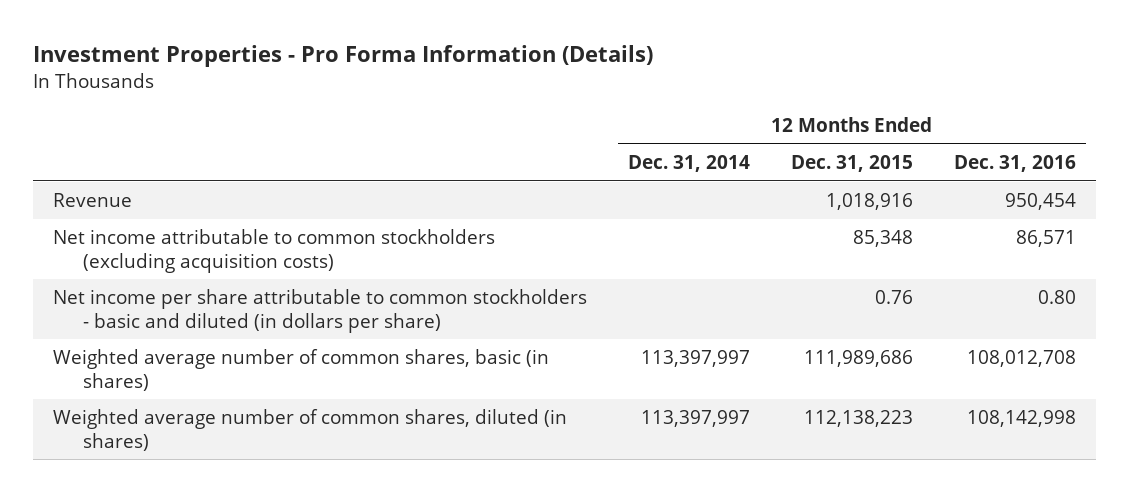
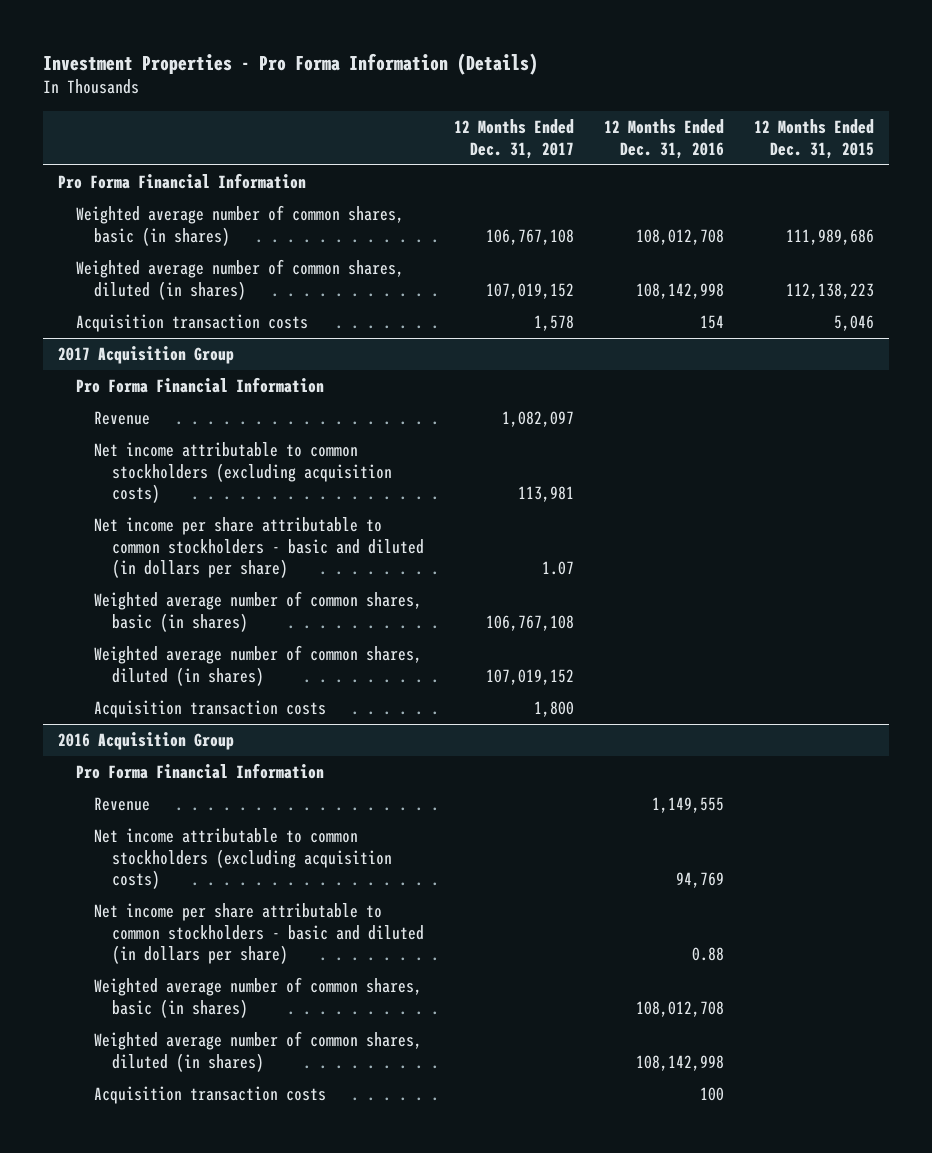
[628,154,751,172] Dec. 31, 2014 -> none
none -> [454,119,575,159] 12 Months Ended Dec. 31, 2017
[53,193,133,208] Revenue -> none
[53,229,496,273] Net income attributable to common stockholders (excluding acquisition costs) -> none
[53,289,588,333] Net income per share attributable to common stockholders - basic and diluted (in dollars per share) -> none
none -> [57,173,306,190] Pro Forma Financial Information
none -> [75,314,308,333] Acquisition transaction costs
none -> [57,346,234,365] 2017 Acquisition Group
none -> [75,377,324,394] Pro Forma Financial Information
none -> [94,411,151,426] Revenue
none -> [94,442,393,504] Net income attributable to common stockholders (excluding acquisition costs)
none -> [94,517,425,579] Net income per share attributable to common stockholders - basic and diluted (in dollars per share)
none -> [94,591,423,632] Weighted average number of common shares, basic (in shares)
none -> [94,645,423,686] Weighted average number of common shares, diluted (in shares)
none -> [94,700,327,719] Acquisition transaction costs
none -> [57,732,234,751] 2016 Acquisition Group
none -> [75,763,324,780] Pro Forma Financial Information
none -> [94,797,151,812] Revenue
none -> [94,828,393,890] Net income attributable to common stockholders (excluding acquisition costs)
none -> [94,903,425,965] Net income per share attributable to common stockholders - basic and diluted (in dollars per share)
none -> [94,977,423,1018] Weighted average number of common shares, basic (in shares)
none -> [94,1031,423,1072] Weighted average number of common shares, diluted (in shares)
none -> [94,1086,327,1105] Acquisition transaction costs

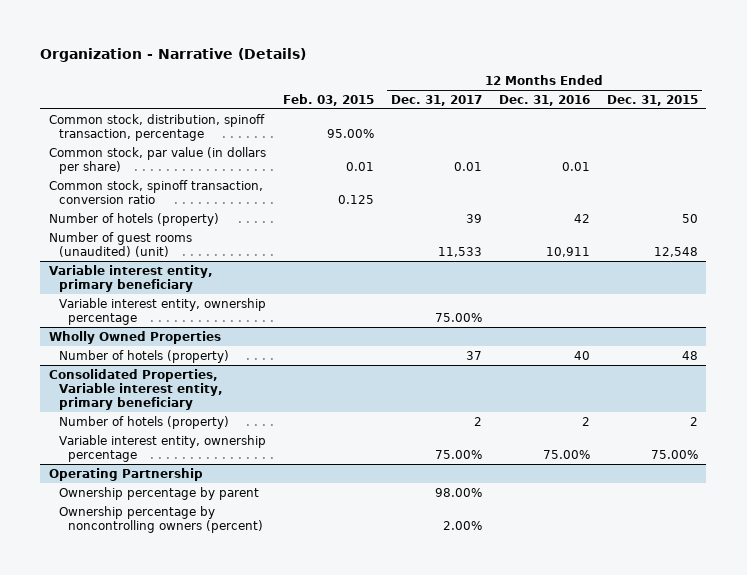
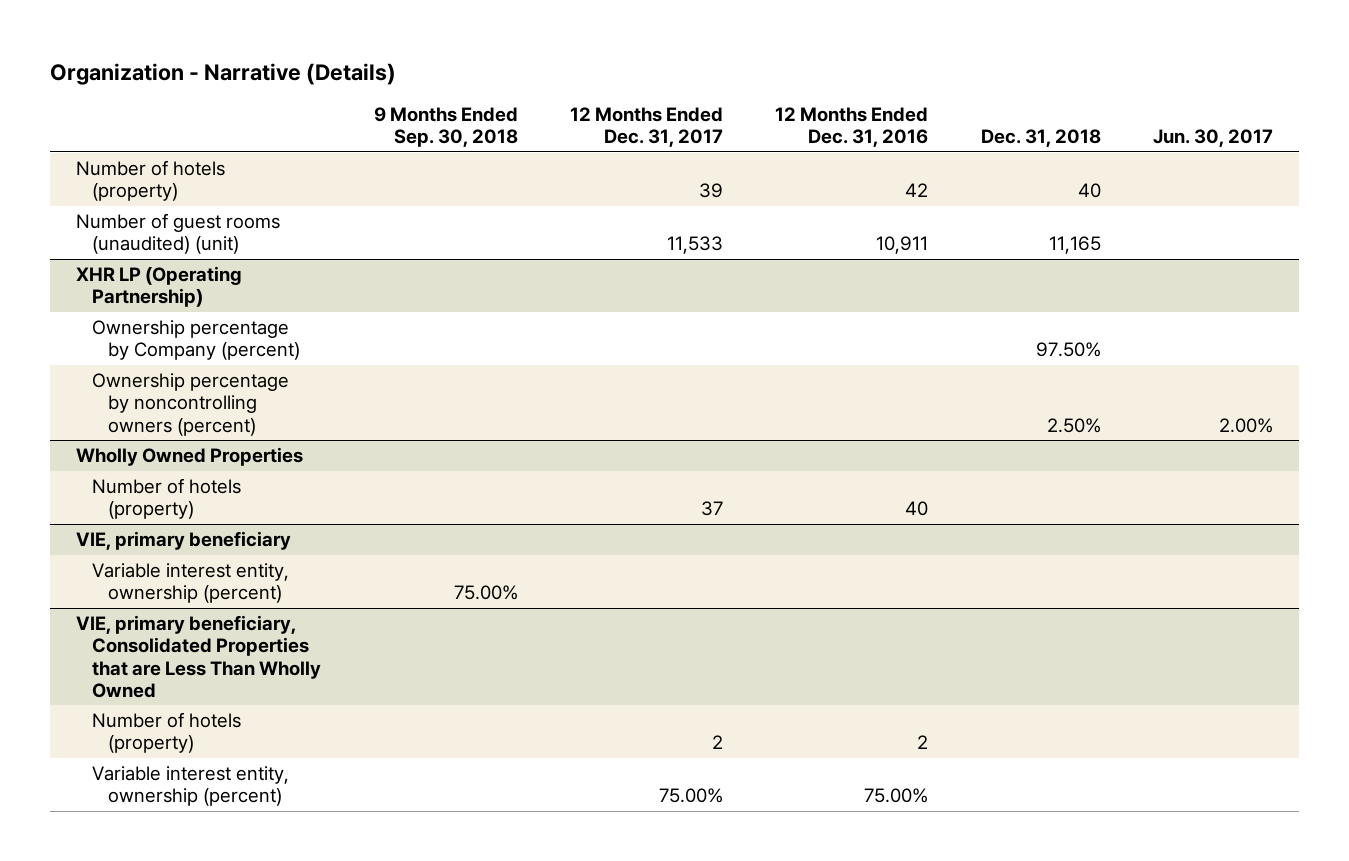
[282,93,374,106] Feb. 03, 2015 -> none
[606,94,698,106] Dec. 31, 2015 -> none
none -> [373,106,518,148] 9 Months Ended Sep. 30, 2018
none -> [980,129,1101,148] Dec. 31, 2018
none -> [1152,129,1273,148] Jun. 30, 2017
[48,113,265,141] Common stock, distribution, spinoff transaction, percentage -> none
[48,146,266,174] Common stock, par value (in dollars per share) -> none
[48,179,263,204] Common stock, spinoff transaction, conversion ratio -> none
[48,264,213,292] Variable interest entity, primary beneficiary -> none
[58,297,266,325] Variable interest entity, ownership percentage -> none
none -> [76,266,243,308] XHR LP (Operating Partnership)
none -> [92,320,301,361] Ownership percentage by Company (percent)
none -> [92,373,290,436] Ownership percentage by noncontrolling owners (percent)
[48,368,223,410] Consolidated Properties, Variable interest entity, primary beneficiary -> none
none -> [76,531,292,551] VIE, primary beneficiary
none -> [92,563,290,604] Variable interest entity, ownership (percent)
none -> [76,615,322,698] VIE, primary beneficiary, Consolidated Properties that are Less Than Wholly Owned
[48,467,203,481] Operating Partnership -> none
[58,486,259,500] Ownership percentage by parent -> none
[58,505,264,533] Ownership percentage by noncontrolling owners (percent) -> none
[58,434,266,462] Variable interest entity, ownership percentage -> [92,766,290,807] Variable interest entity, ownership (percent)

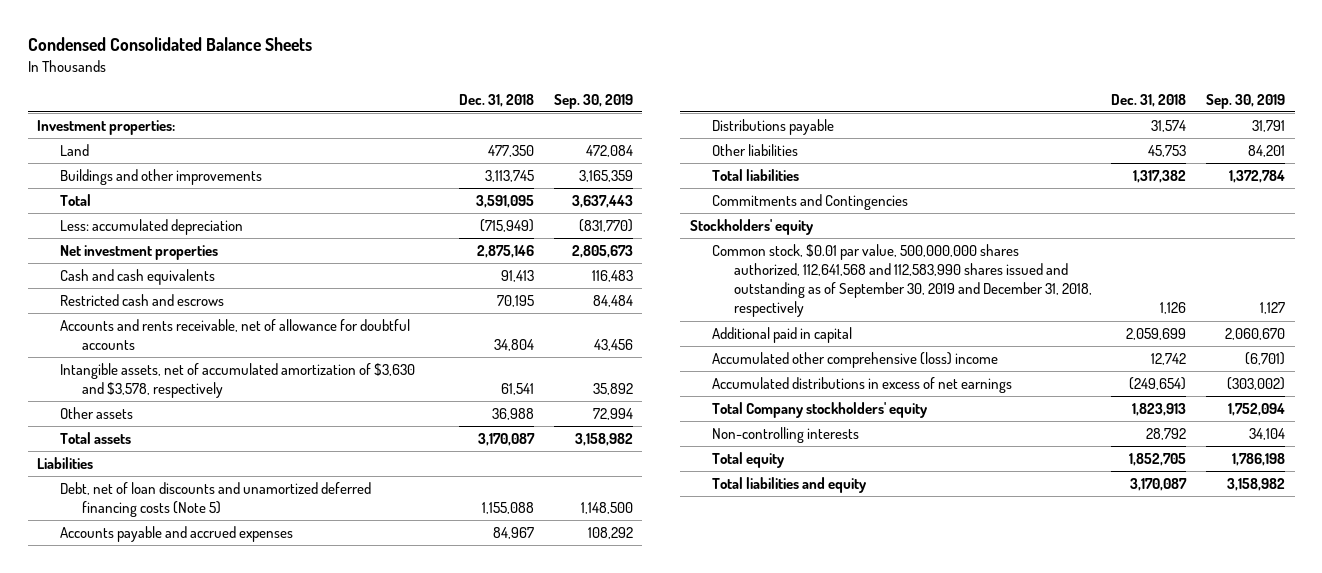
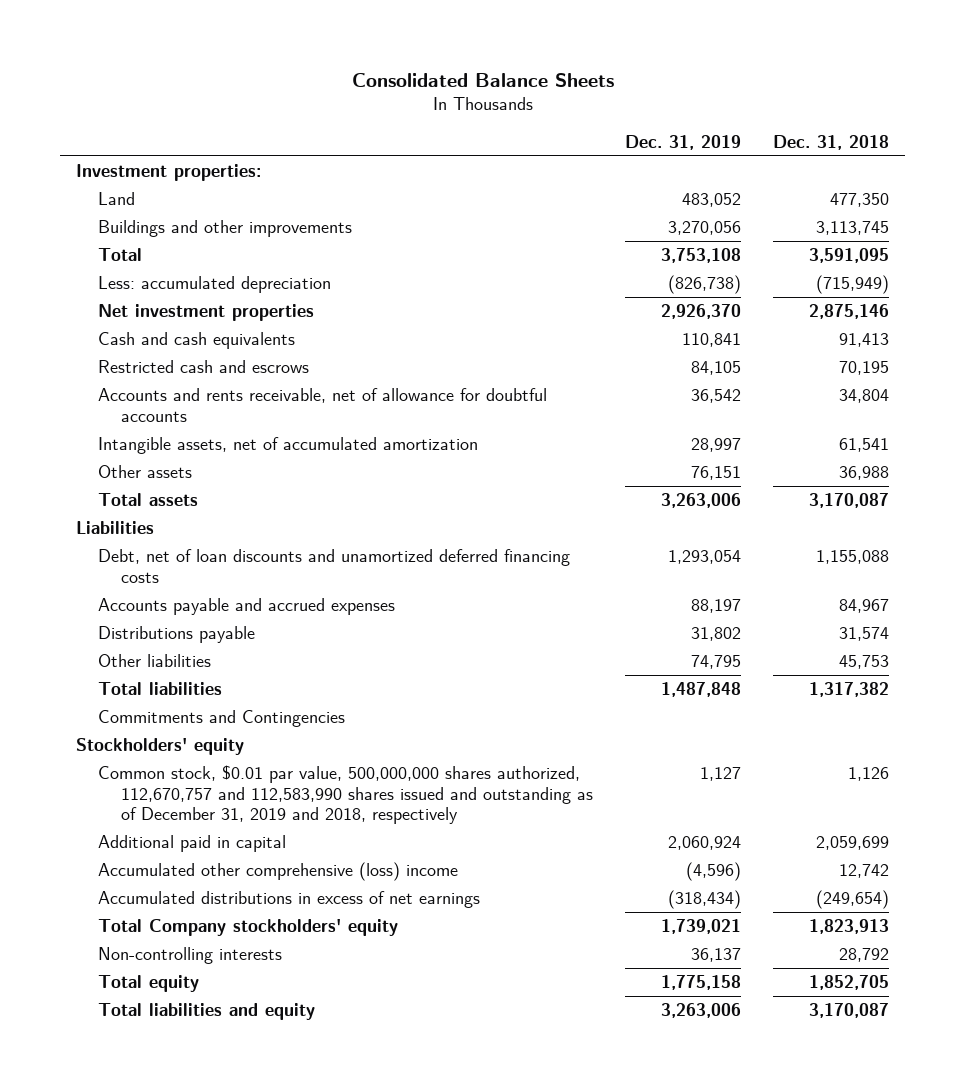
[27,37,312,52] Condensed Consolidated Balance Sheets -> [351,72,614,87] Consolidated Balance Sheets
[553,93,633,109] Sep. 30, 2019 -> none
none -> [625,134,742,150] Dec. 31, 2019
[59,363,415,399] Intangible assets, net of accumulated amortization of $3,630 and $3,578, respectively -> [98,437,479,455] Intangible assets, net of accumulated amortization
[59,482,371,518] Debt, net of loan discounts and unamortized deferred financing costs (Note 5) -> [98,549,571,583] Debt, net of loan discounts and unamortized deferred financing costs
[711,244,1092,318] Common stock, $0.01 par value, 500,000,000 shares authorized, 112,641,568 and 112,583,990 shares issued and outstanding as of September 30, 2019 and December 31, 2018, respectively -> [98,765,593,825] Common stock, $0.01 par value, 500,000,000 shares authorized, 112,670,757 and 112,583,990 shares issued and outstanding as of December 31, 2019 and 2018, respectively

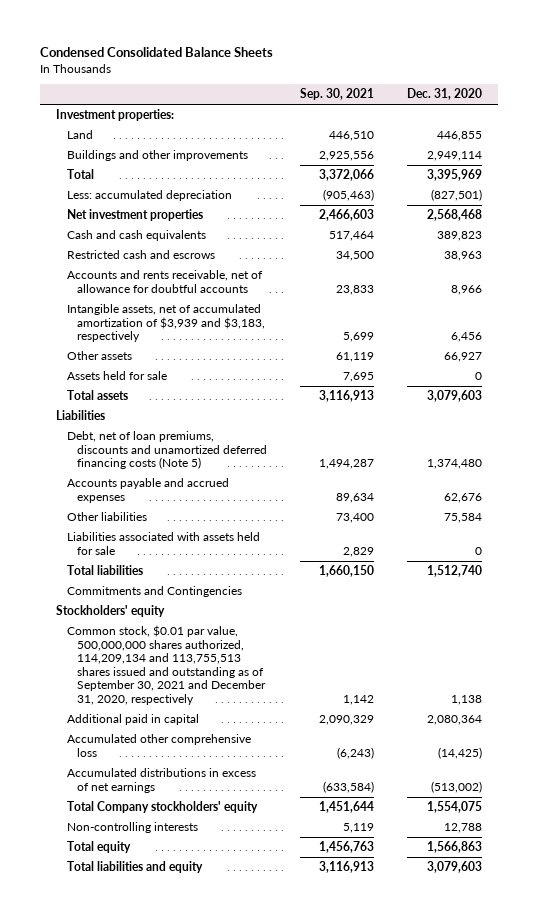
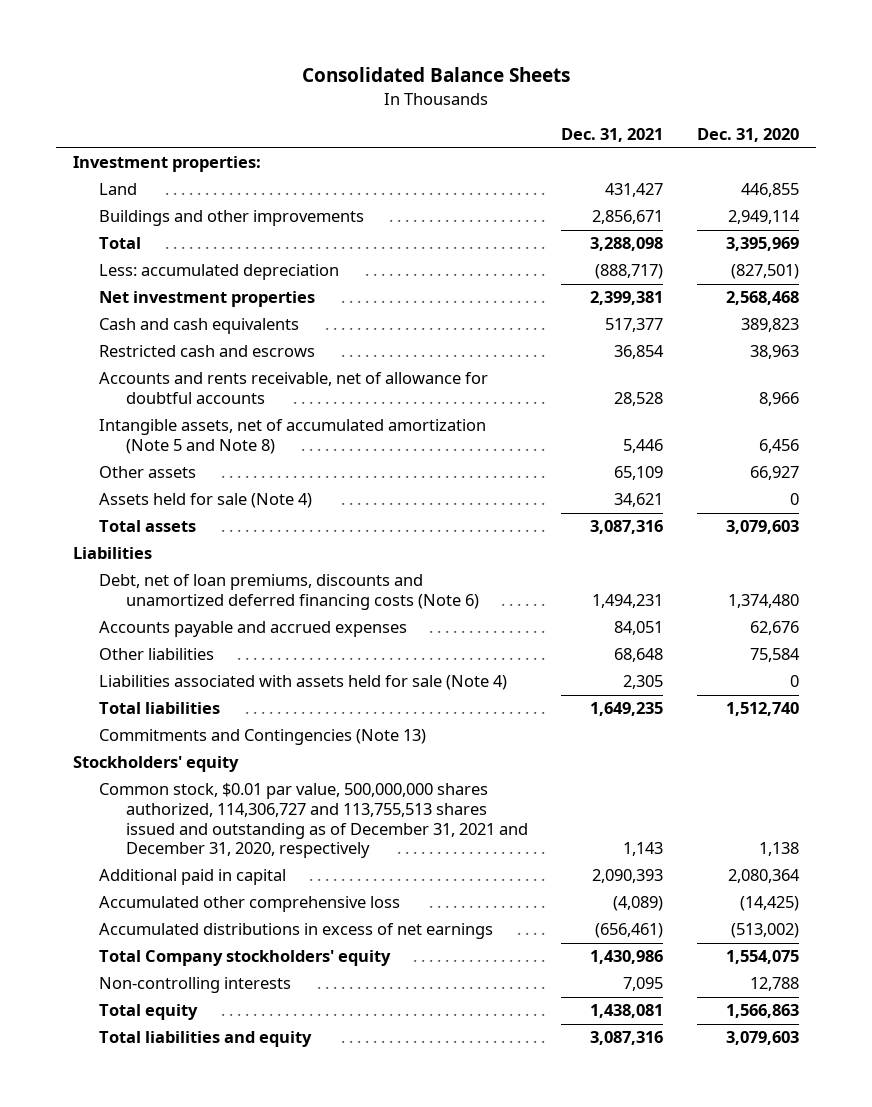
[39,47,273,58] Condensed Consolidated Balance Sheets -> [302,67,571,83] Consolidated Balance Sheets
[299,88,374,101] Sep. 30, 2021 -> none
none -> [561,128,664,143] Dec. 31, 2021
[66,304,266,343] Intangible assets, net of accumulated amortization of $3,939 and $3,183, respectively -> [99,419,487,455] Intangible assets, net of accumulated amortization (Note 5 and Note 8)
[66,371,167,381] Assets held for sale -> [99,493,313,509] Assets held for sale (Note 4)
[66,431,268,470] Debt, net of loan premiums, discounts and unamortized deferred financing costs (Note 5) -> [99,574,479,611] Debt, net of loan premiums, discounts and unamortized deferred financing costs (Note 6)
[66,532,260,555] Liabilities associated with assets held for sale -> [99,675,508,691] Liabilities associated with assets held for sale (Note 4)
[66,586,242,598] Commitments and Contingencies -> [99,729,427,746] Commitments and Contingencies (Note 13)
[66,625,267,705] Common stock, $0.01 par value, 500,000,000 shares authorized, 114,209,134 and 113,755,513 shares issued and outstanding as of September 30, 2021 and December 31, 2020, respectively -> [99,783,528,859] Common stock, $0.01 par value, 500,000,000 shares authorized, 114,306,727 and 113,755,513 shares issued and outstanding as of December 31, 2021 and December 31, 2020, respectively

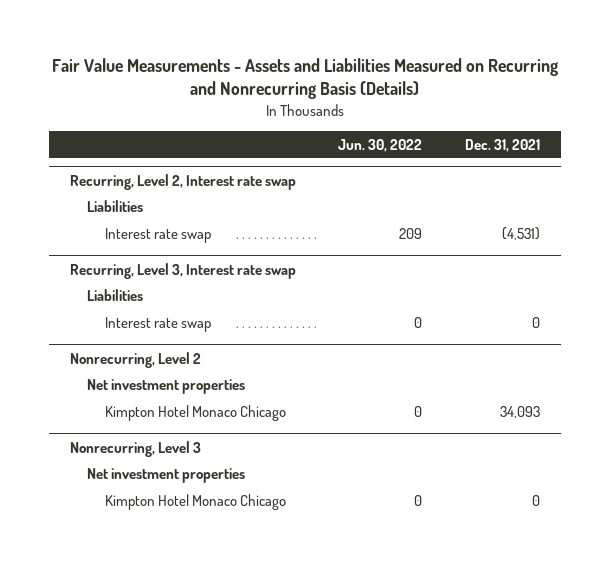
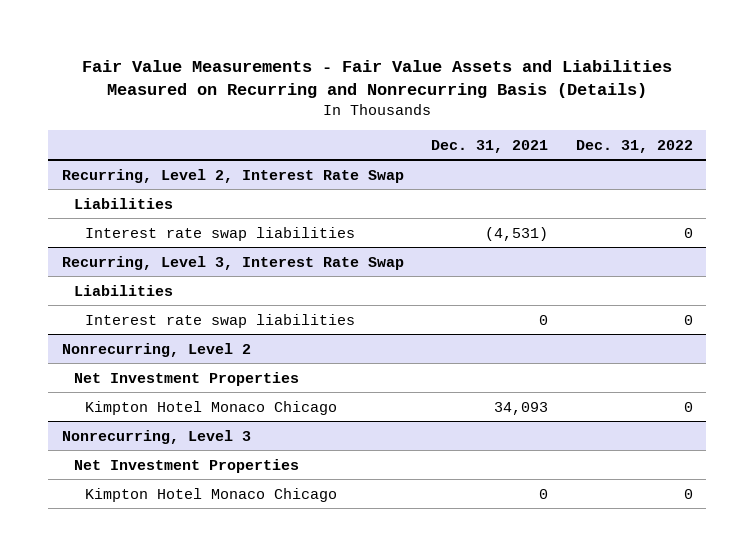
[51,58,558,100] Fair Value Measurements - Assets and Liabilities Measured on Recurring and Nonrecurring Basis (Details) -> [82,59,673,99] Fair Value Measurements - Fair Value Assets and Liabilities Measured on Recurring and Nonrecurring Basis (Details)
[338,138,423,152] Jun. 30, 2022 -> none
none -> [575,139,693,153] Dec. 31, 2022
[69,173,296,190] Recurring, Level 2, Interest rate swap -> [62,168,405,183] Recurring, Level 2, Interest Rate Swap
[104,227,211,243] Interest rate swap -> [85,226,356,241] Interest rate swap liabilities
[69,262,296,279] Recurring, Level 3, Interest rate swap -> [62,255,405,270] Recurring, Level 3, Interest Rate Swap
[104,316,211,332] Interest rate swap -> [85,313,356,328] Interest rate swap liabilities
[87,378,246,394] Net investment properties -> [73,371,299,386] Net Investment Properties
[87,467,246,483] Net investment properties -> [73,458,299,473] Net Investment Properties

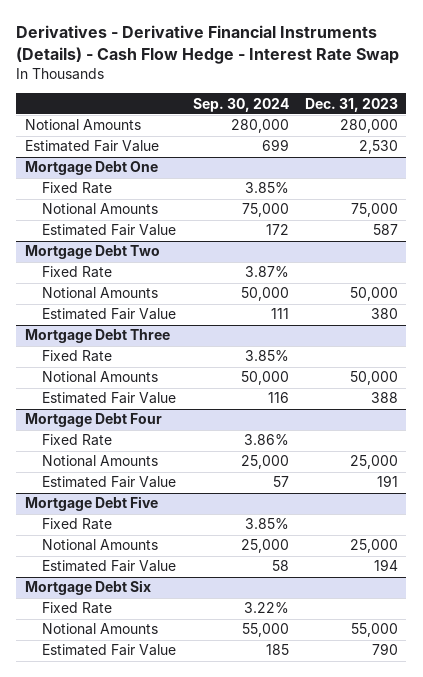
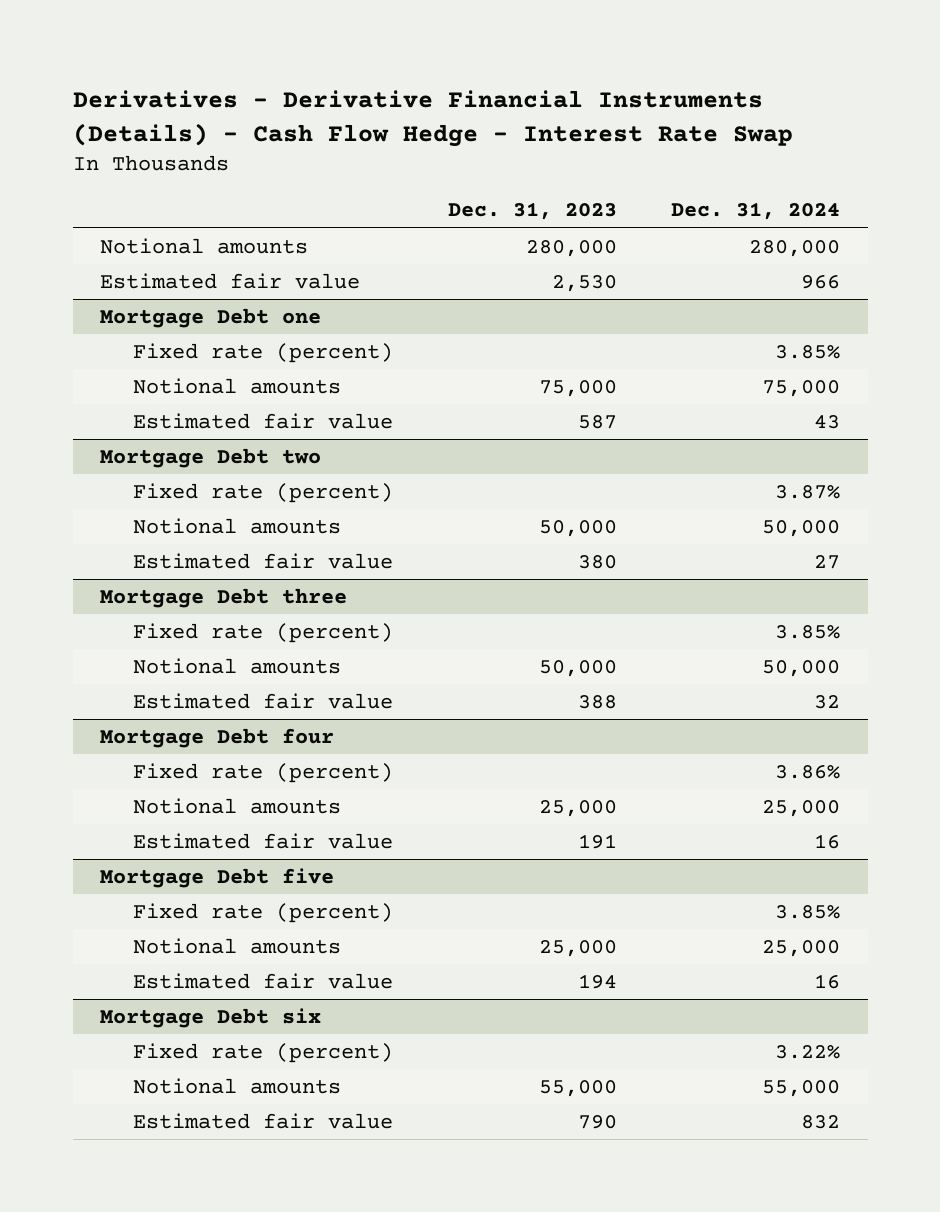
[192,97,289,112] Sep. 30, 2024 -> none
none -> [671,202,841,221] Dec. 31, 2024
[24,119,141,132] Notional Amounts -> [100,238,309,255] Notional amounts
[24,140,159,153] Estimated Fair Value -> [100,273,361,290] Estimated fair value
[24,161,158,176] Mortgage Debt One -> [100,308,322,329] Mortgage Debt one
[42,182,113,195] Fixed Rate -> [132,343,393,364] Fixed rate (percent)
[42,203,159,216] Notional Amounts -> [132,378,341,395] Notional amounts
[42,224,177,237] Estimated Fair Value -> [132,413,393,430] Estimated fair value
[24,245,160,260] Mortgage Debt Two -> [100,448,322,469] Mortgage Debt two
[42,266,113,279] Fixed Rate -> [132,483,393,504] Fixed rate (percent)
[42,287,159,300] Notional Amounts -> [132,518,341,535] Notional amounts
[42,308,177,321] Estimated Fair Value -> [132,553,393,570] Estimated fair value
[24,329,170,344] Mortgage Debt Three -> [100,588,348,609] Mortgage Debt three
[42,350,113,363] Fixed Rate -> [132,623,393,644] Fixed rate (percent)
[42,371,159,384] Notional Amounts -> [132,658,341,675] Notional amounts
[42,392,177,405] Estimated Fair Value -> [132,693,393,710] Estimated fair value
[24,413,162,428] Mortgage Debt Four -> [100,728,335,749] Mortgage Debt four
[42,434,113,447] Fixed Rate -> [132,763,393,784] Fixed rate (percent)
[42,455,159,468] Notional Amounts -> [132,798,341,815] Notional amounts
[42,476,177,489] Estimated Fair Value -> [132,833,393,850] Estimated fair value
[24,496,158,512] Mortgage Debt Five -> [100,868,335,889] Mortgage Debt five
[42,518,113,531] Fixed Rate -> [132,903,393,924] Fixed rate (percent)
[42,539,159,552] Notional Amounts -> [132,938,341,955] Notional amounts
[42,560,177,573] Estimated Fair Value -> [132,973,393,990] Estimated fair value
[24,580,151,596] Mortgage Debt Six -> [100,1008,322,1029] Mortgage Debt six
[42,602,113,615] Fixed Rate -> [132,1043,393,1064] Fixed rate (percent)
[42,623,159,636] Notional Amounts -> [132,1078,341,1095] Notional amounts
[42,644,177,657] Estimated Fair Value -> [132,1113,393,1130] Estimated fair value

